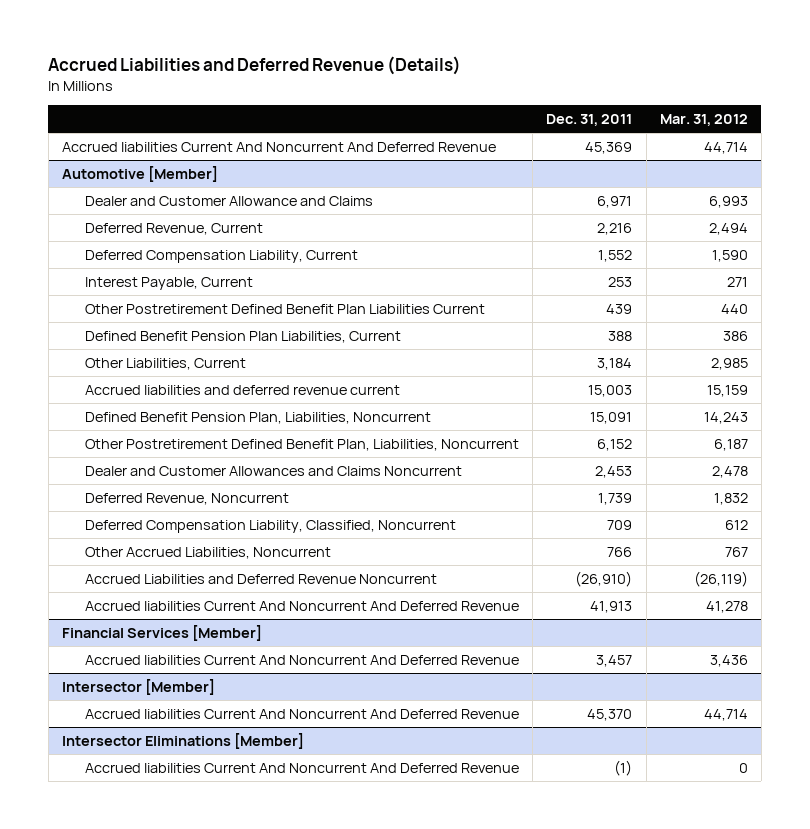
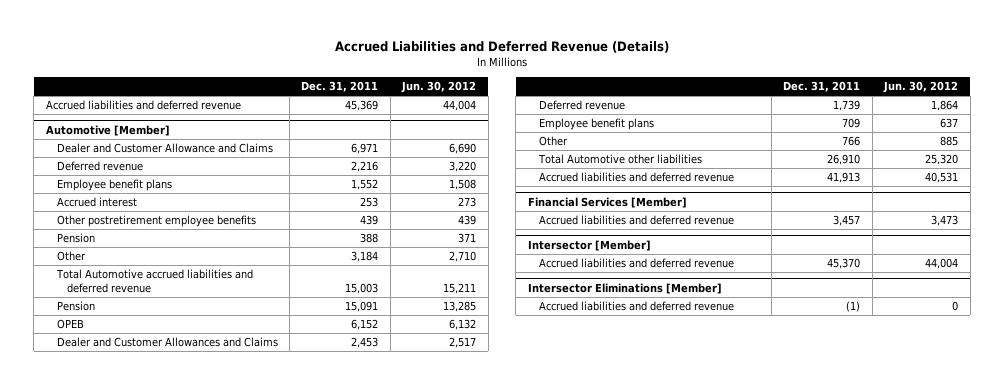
[659,114,748,127] Mar. 31, 2012 -> none
none -> [401,81,477,94] Jun. 30, 2012
[61,141,496,152] Accrued liabilities Current And Noncurrent And Deferred Revenue -> [45,99,241,110] Accrued liabilities and deferred revenue
[85,573,438,584] Accrued Liabilities and Deferred Revenue Noncurrent -> none
[85,222,264,235] Deferred Revenue, Current -> [56,160,143,171] Deferred revenue
[85,249,359,263] Deferred Compensation Liability, Current -> [56,178,172,191] Employee benefit plans
[85,276,254,290] Interest Payable, Current -> [56,196,137,207] Accrued interest
[85,303,486,314] Other Postretirement Defined Benefit Plan Liabilities Current -> [56,214,256,227] Other postretirement employee benefits
[85,330,402,343] Defined Benefit Pension Plan Liabilities, Current -> [56,232,95,243] Pension
[85,357,247,370] Other Liabilities, Current -> [56,250,86,261] Other
[85,384,401,395] Accrued liabilities and deferred revenue current -> [55,268,253,293] Total Automotive accrued liabilities and deferred revenue
[85,411,432,424] Defined Benefit Pension Plan, Liabilities, Noncurrent -> [56,300,95,311] Pension
[85,438,520,451] Other Postretirement Defined Benefit Plan, Liabilities, Noncurrent -> [56,318,84,329] OPEB
[85,465,463,476] Dealer and Customer Allowances and Claims Noncurrent -> [56,336,278,347] Dealer and Customer Allowances and Claims
[85,492,290,505] Deferred Revenue, Noncurrent -> [538,99,625,110] Deferred revenue
[85,519,457,533] Deferred Compensation Liability, Classified, Noncurrent -> [538,117,654,130] Employee benefit plans
[85,546,332,559] Other Accrued Liabilities, Noncurrent -> [538,135,568,146] Other
none -> [537,153,702,164] Total Automotive other liabilities
[85,600,520,611] Accrued liabilities Current And Noncurrent And Deferred Revenue -> [538,171,734,182] Accrued liabilities and deferred revenue
[85,654,520,665] Accrued liabilities Current And Noncurrent And Deferred Revenue -> [538,214,734,225] Accrued liabilities and deferred revenue
[85,708,520,719] Accrued liabilities Current And Noncurrent And Deferred Revenue -> [538,257,734,268] Accrued liabilities and deferred revenue
[85,762,520,773] Accrued liabilities Current And Noncurrent And Deferred Revenue -> [538,300,734,311] Accrued liabilities and deferred revenue

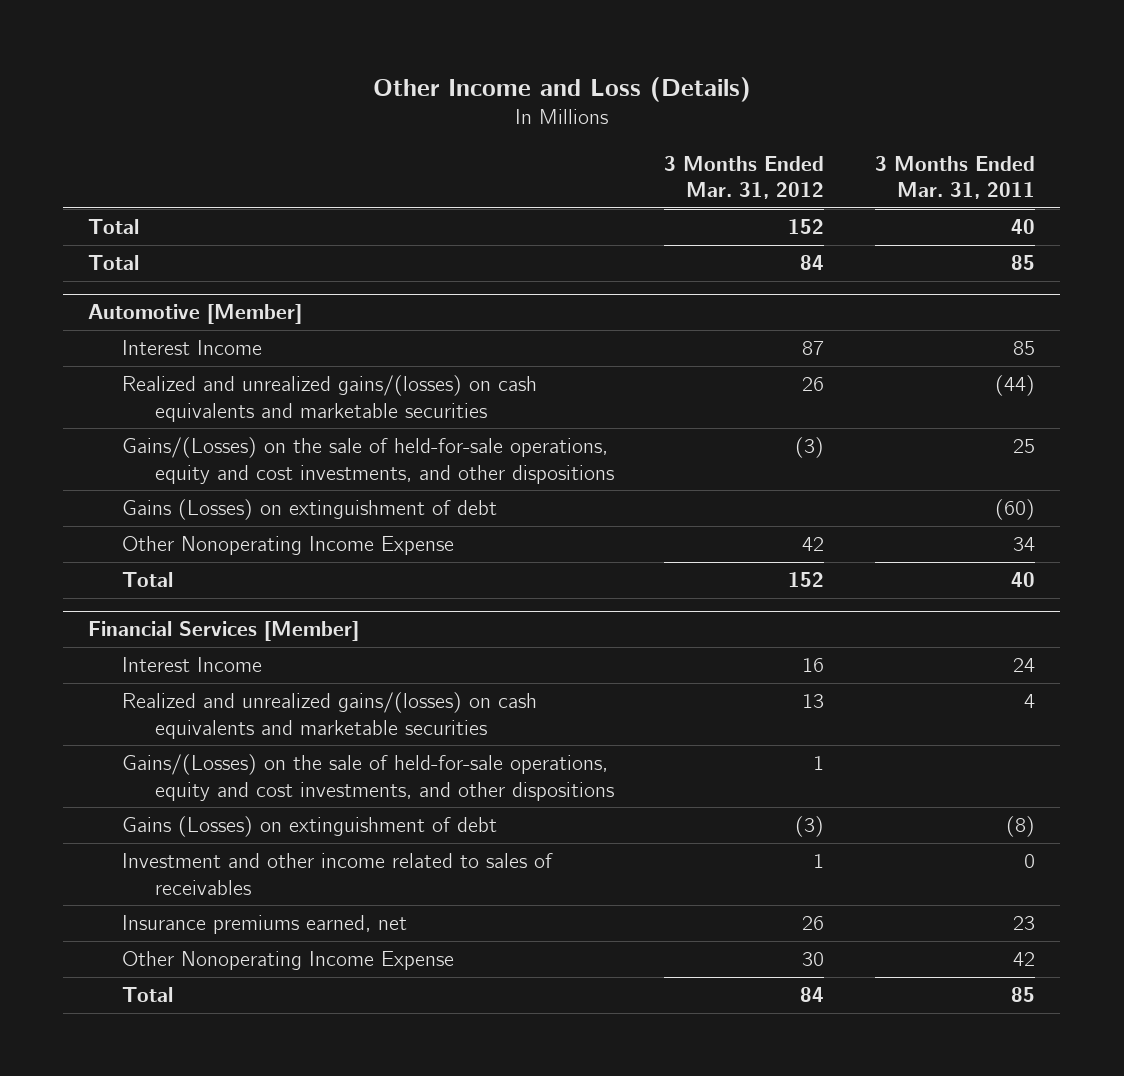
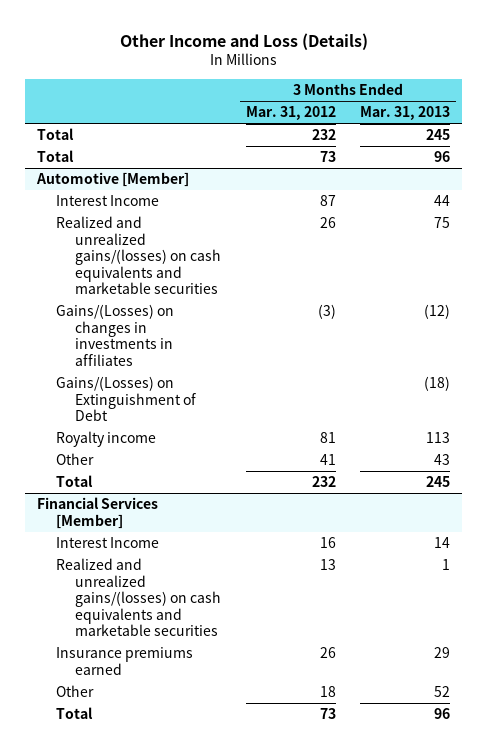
[875,155,1036,200] 3 Months Ended Mar. 31, 2011 -> none
none -> [360,106,451,121] Mar. 31, 2013
[788,219,825,235] 152 -> [311,129,336,141] 232
[800,255,825,271] 84 -> [319,151,336,163] 73
[121,437,614,484] Gains/(Losses) on the sale of held-for-sale operations, equity and cost investments, and other dispositions -> none
none -> [56,304,175,366] Gains/(Losses) on changes in investments in affiliates
[121,499,497,521] Gains (Losses) on extinguishment of debt -> [56,376,197,422] Gains/(Losses) on Extinguishment of Debt
none -> [56,431,157,448] Royalty income
[121,536,454,556] Other Nonoperating Income Expense -> [56,453,95,466] Other
[802,537,825,552] 42 -> [319,454,336,466] 41
[788,572,825,588] 152 -> [311,476,336,488] 232
[121,754,614,801] Gains/(Losses) on the sale of held-for-sale operations, equity and cost investments, and other dispositions -> none
[121,816,497,838] Gains (Losses) on extinguishment of debt -> none
[121,853,553,895] Investment and other income related to sales of receivables -> none
[121,915,407,935] Insurance premiums earned, net -> [56,647,194,675] Insurance premiums earned
[121,951,454,971] Other Nonoperating Income Expense -> [56,685,95,698] Other
[802,952,825,967] 30 -> [319,686,336,698] 18
[800,987,825,1003] 84 -> [319,708,336,720] 73

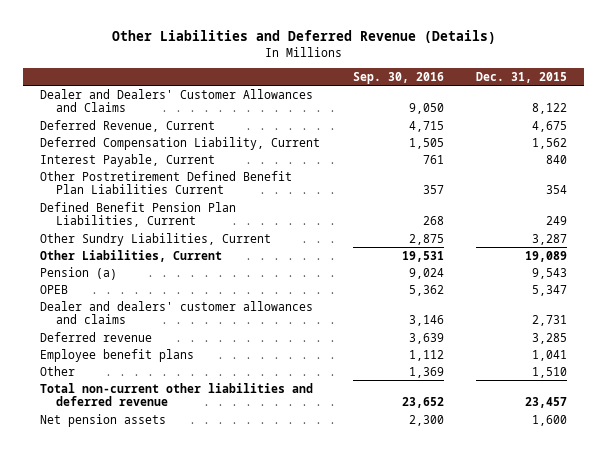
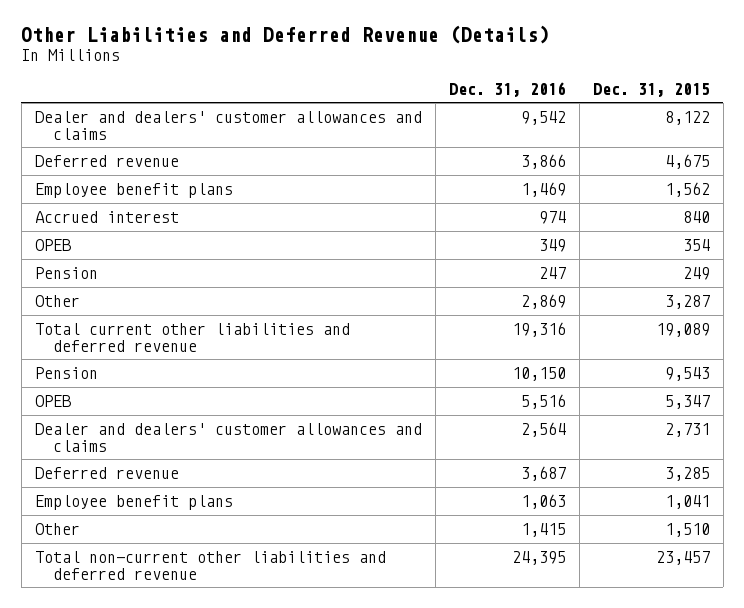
[352,71,444,84] Sep. 30, 2016 -> none
none -> [448,81,566,97] Dec. 31, 2016
[39,88,313,113] Dealer and Dealers' Customer Allowances and Claims -> [34,111,422,140] Dealer and dealers' customer allowances and claims
[39,119,215,132] Deferred Revenue, Current -> [34,155,179,168] Deferred revenue
[39,136,320,150] Deferred Compensation Liability, Current -> [34,183,233,199] Employee benefit plans
[39,153,215,167] Interest Payable, Current -> [34,211,179,224] Accrued interest
[39,170,292,195] Other Postretirement Defined Benefit Plan Liabilities Current -> [34,239,71,252] OPEB
[39,201,236,228] Defined Benefit Pension Plan Liabilities, Current -> [34,267,98,280] Pension
[39,232,271,246] Other Sundry Liabilities, Current -> [34,295,80,308] Other
[39,249,222,262] Other Liabilities, Current -> [34,323,350,352] Total current other liabilities and deferred revenue
[39,266,117,280] Pension (a) -> [34,367,98,380] Pension
[39,413,166,427] Net pension assets -> none

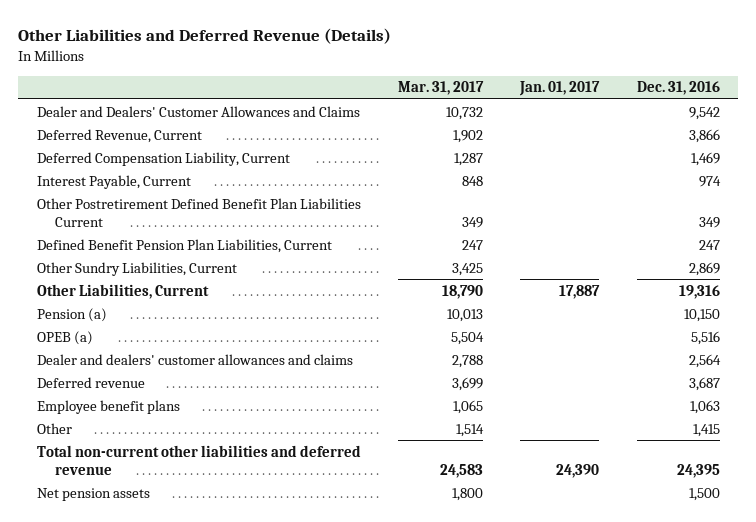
[592,82,710,97] Dec. 31, 2015 -> none
none -> [397,81,484,96] Mar. 31, 2017
none -> [519,81,601,97] Jan. 01, 2017
[34,111,422,140] Dealer and dealers' customer allowances and claims -> [36,105,360,117] Dealer and Dealers' Customer Allowances and Claims
[34,155,179,168] Deferred revenue -> [36,128,202,143] Deferred Revenue, Current
[34,183,233,199] Employee benefit plans -> [36,151,290,166] Deferred Compensation Liability, Current
[34,211,179,224] Accrued interest -> [36,174,191,189] Interest Payable, Current
[34,239,71,252] OPEB -> [36,197,361,228] Other Postretirement Defined Benefit Plan Liabilities Current
[34,267,98,280] Pension -> [36,238,332,253] Defined Benefit Pension Plan Liabilities, Current
[34,295,80,308] Other -> [36,261,237,276] Other Sundry Liabilities, Current
[34,323,350,352] Total current other liabilities and deferred revenue -> [36,283,209,299] Other Liabilities, Current
[34,367,98,380] Pension -> [36,307,107,322] Pension (a)
[34,395,71,408] OPEB -> [36,330,93,345] OPEB (a)
none -> [36,487,150,501] Net pension assets

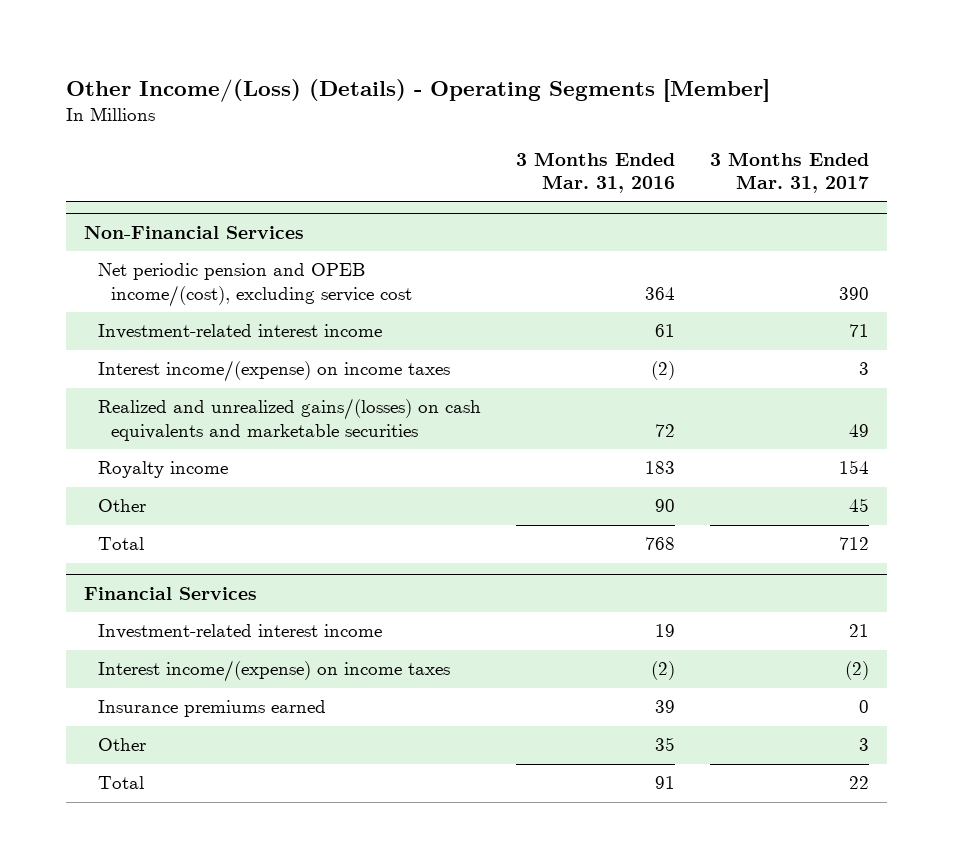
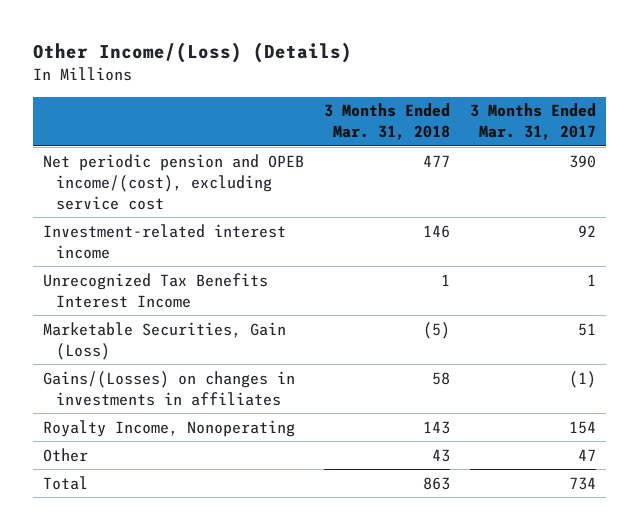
[66,78,771,102] Other Income/(Loss) (Details) - Operating Segments [Member] -> [33,42,353,64] Other Income/(Loss) (Details)
[515,151,675,193] 3 Months Ended Mar. 31, 2016 -> none
none -> [324,103,451,141] 3 Months Ended Mar. 31, 2018
[83,226,304,240] Non-Financial Services -> none
[83,587,257,601] Financial Services -> none
[97,624,382,640] Investment-related interest income -> none
[97,660,450,683] Interest income/(expense) on income taxes -> none
[97,700,326,718] Insurance premiums earned -> none
[97,738,146,752] Other -> none
[97,776,144,790] Total -> none
[849,324,870,338] 71 -> [578,224,597,237] 92
[97,360,450,383] Interest income/(expense) on income taxes -> [43,272,269,308] Unrecognized Tax Benefits Interest Income
[859,362,870,376] 3 -> [587,273,597,286] 1
[97,398,481,441] Realized and unrealized gains/(losses) on cash equivalents and marketable securities -> [43,321,287,360] Marketable Securities, Gain (Loss)
[849,423,870,437] 49 -> [578,322,597,336] 51
none -> [43,370,296,406] Gains/(Losses) on changes in investments in affiliates
[97,461,228,479] Royalty income -> [43,419,296,437] Royalty Income, Nonoperating
[849,498,870,513] 45 -> [578,448,597,461] 47
[839,537,870,551] 712 -> [569,476,597,490] 734

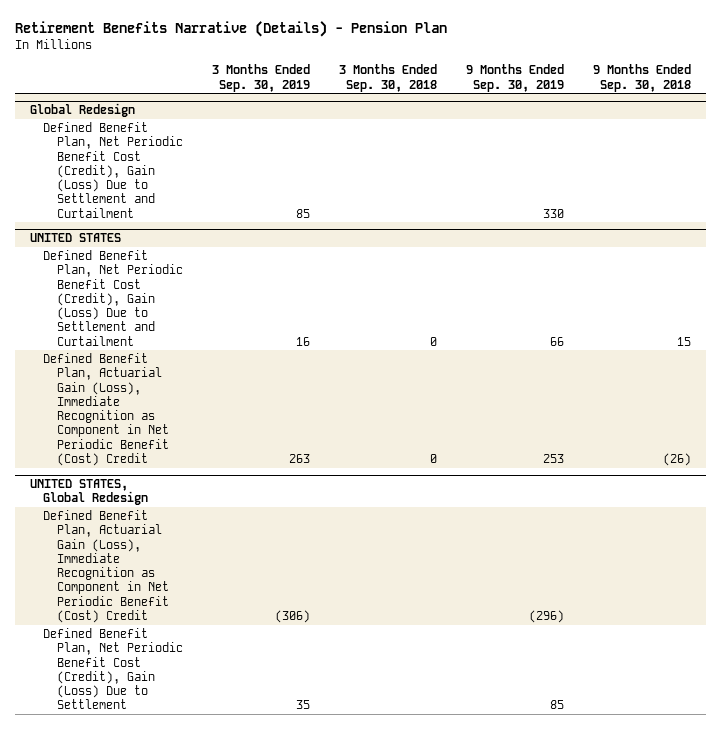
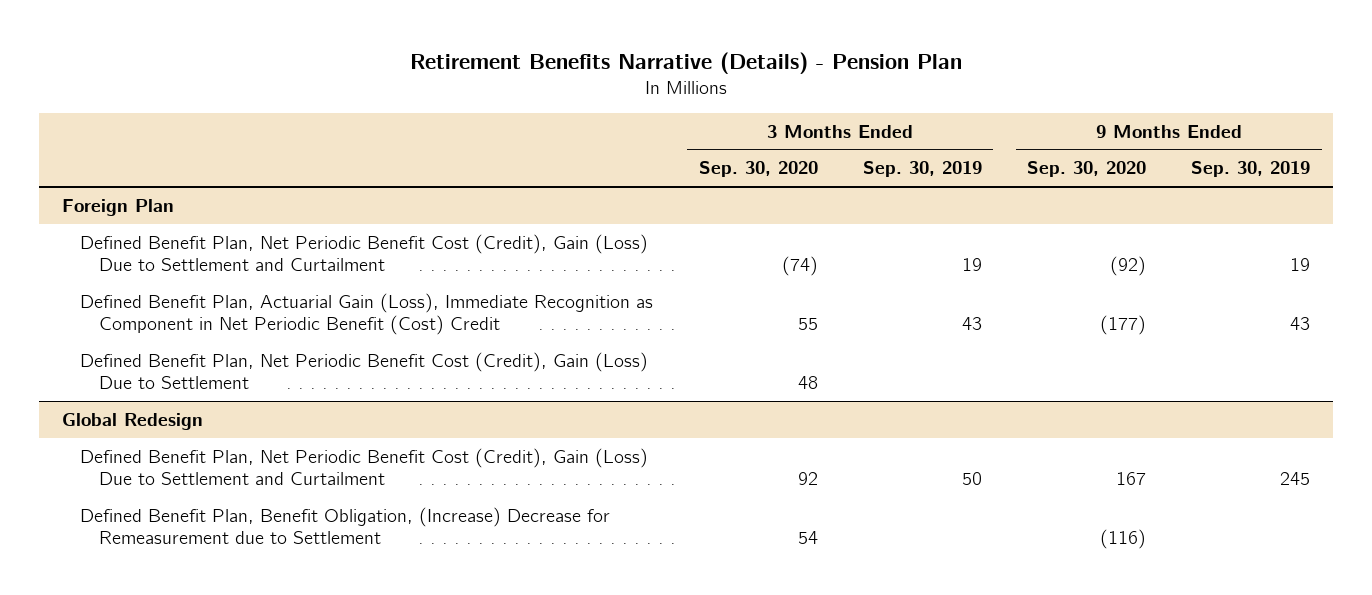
[339,64,438,92] 3 Months Ended Sep. 30, 2018 -> none
[593,64,692,92] 9 Months Ended Sep. 30, 2018 -> none
none -> [698,161,818,178] Sep. 30, 2020
none -> [1027,161,1147,178] Sep. 30, 2020
none -> [61,198,174,216] Foreign Plan
none -> [80,233,649,271] Defined Benefit Plan, Net Periodic Benefit Cost (Credit), Gain (Loss) Due to Settlement and Curtailment
none -> [80,292,654,335] Defined Benefit Plan, Actuarial Gain (Loss), Immediate Recognition as Component in Net Periodic Benefit (Cost) Credit
none -> [80,351,649,389] Defined Benefit Plan, Net Periodic Benefit Cost (Credit), Gain (Loss) Due to Settlement
[29,233,121,243] UNITED STATES -> none
[43,250,183,346] Defined Benefit Plan, Net Periodic Benefit Cost (Credit), Gain (Loss) Due to Settlement and Curtailment -> none
[43,353,169,467] Defined Benefit Plan, Actuarial Gain (Loss), Immediate Recognition as Component in Net Periodic Benefit (Cost) Credit -> none
[29,479,149,506] UNITED STATES, Global Redesign -> none
[43,510,169,624] Defined Benefit Plan, Actuarial Gain (Loss), Immediate Recognition as Component in Net Periodic Benefit (Cost) Credit -> none
[43,628,183,710] Defined Benefit Plan, Net Periodic Benefit Cost (Credit), Gain (Loss) Due to Settlement -> none
[296,208,311,218] 85 -> [961,471,982,485] 50
[543,208,565,218] 330 -> [1280,471,1311,485] 245
none -> [80,506,611,544] Defined Benefit Plan, Benefit Obligation, (Increase) Decrease for Remeasurement due to Settlement

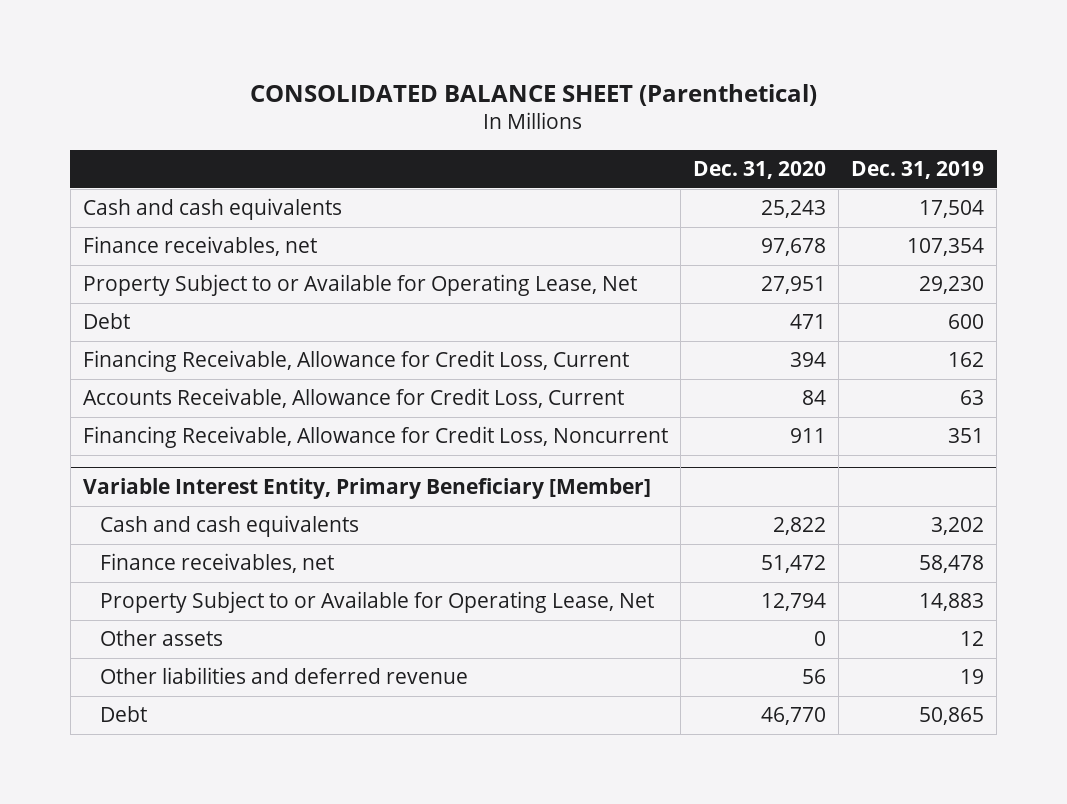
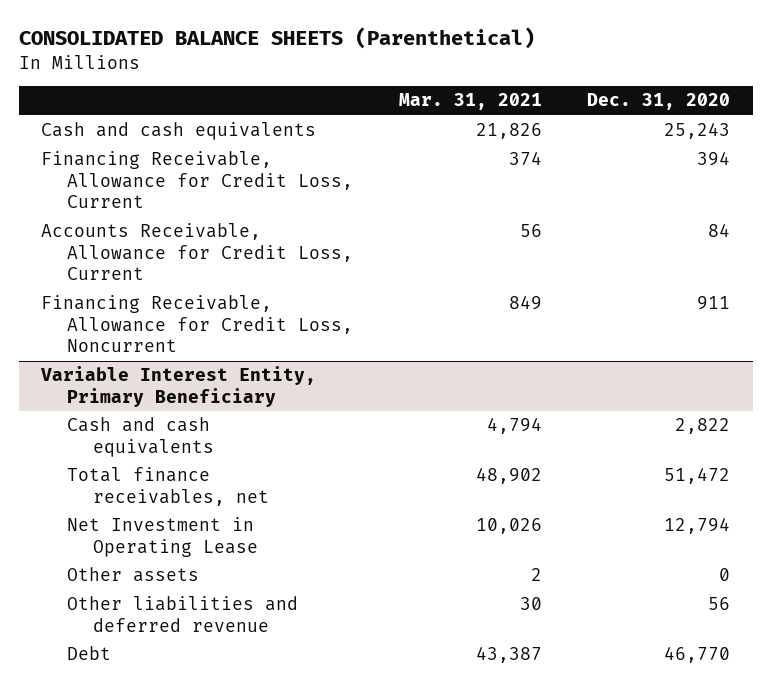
[250,83,818,106] CONSOLIDATED BALANCE SHEET (Parenthetical) -> [18,27,535,50] CONSOLIDATED BALANCE SHEETS (Parenthetical)
[850,160,984,179] Dec. 31, 2019 -> none
none -> [398,93,542,111] Mar. 31, 2021
[82,236,317,257] Finance receivables, net -> none
[82,274,637,297] Property Subject to or Available for Operating Lease, Net -> none
[82,313,130,330] Debt -> none
[82,477,651,499] Variable Interest Entity, Primary Beneficiary [Member] -> [40,366,317,407] Variable Interest Entity, Primary Beneficiary
[99,553,334,574] Finance receivables, net -> [67,467,270,506] Total finance receivables, net
[99,591,654,614] Property Subject to or Available for Operating Lease, Net -> [67,517,259,557] Net Investment in Operating Lease

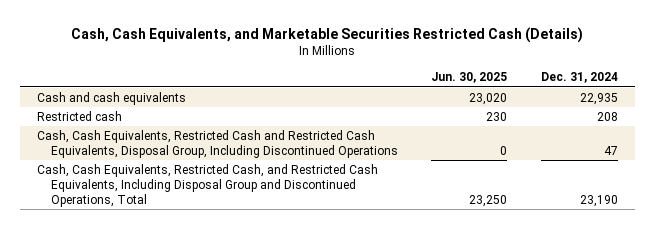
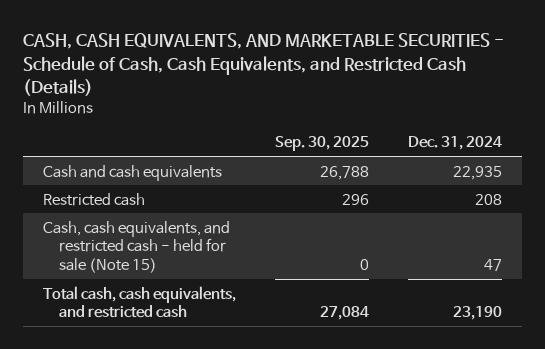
[71,26,584,43] Cash, Cash Equivalents, and Marketable Securities Restricted Cash (Details) -> [23,33,505,96] CASH, CASH EQUIVALENTS, AND MARKETABLE SECURITIES - Schedule of Cash, Cash Equivalents, and Restricted Cash (Details)
[431,72,508,84] Jun. 30, 2025 -> none
none -> [274,136,369,152] Sep. 30, 2025
[36,130,398,159] Cash, Cash Equivalents, Restricted Cash and Restricted Cash Equivalents, Disposal Group, Including Discontinued Operations -> [42,220,230,274] Cash, cash equivalents, and restricted cash - held for sale (Note 15)
[36,164,378,208] Cash, Cash Equivalents, Restricted Cash, and Restricted Cash Equivalents, Including Disposal Group and Discontinued Operations, Total -> [42,285,236,319] Total cash, cash equivalents, and restricted cash

